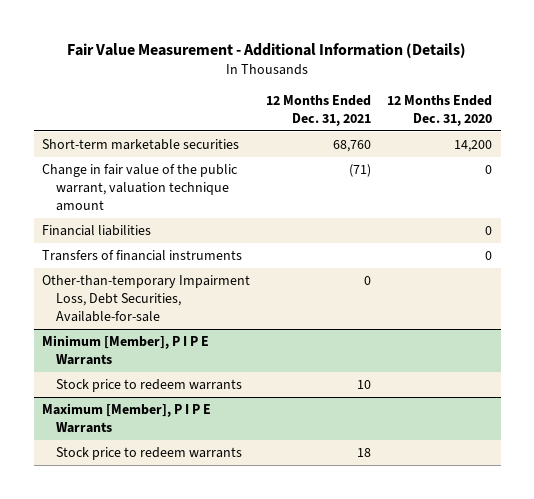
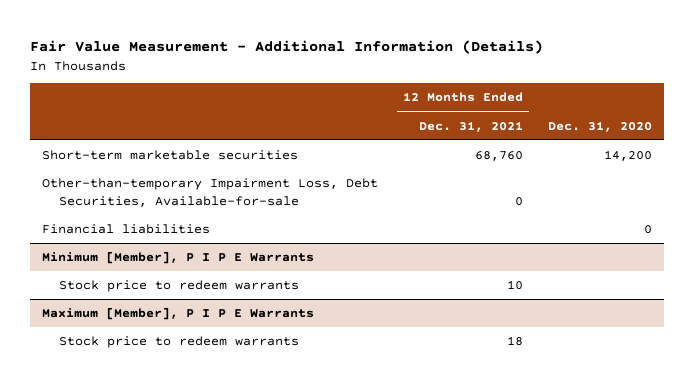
[387,95,493,127] 12 Months Ended Dec. 31, 2020 -> none
none -> [548,120,653,132] Dec. 31, 2020
[41,164,238,212] Change in fair value of the public warrant, valuation technique amount -> none
[41,250,242,262] Transfers of financial instruments -> none
[41,225,151,237] Financial liabilities -> [42,224,211,235] Financial liabilities

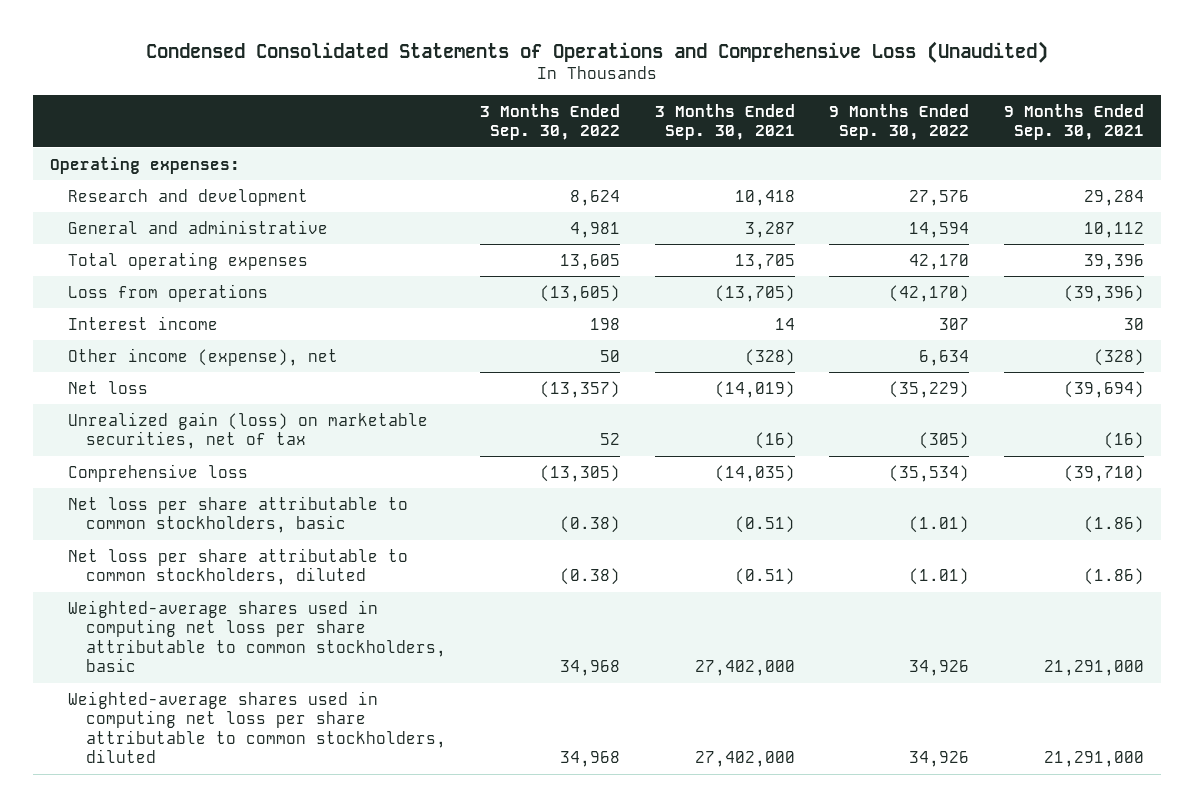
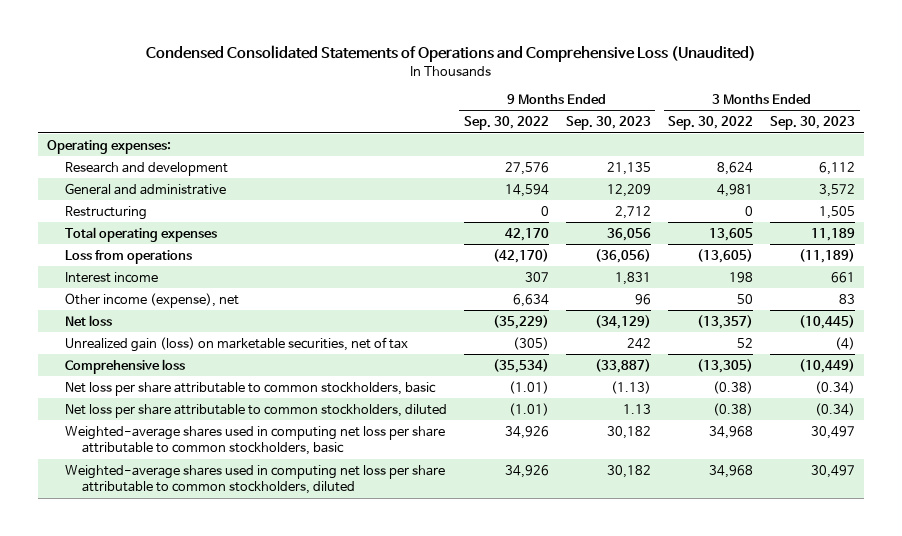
[654,103,795,141] 3 Months Ended Sep. 30, 2021 -> none
[1003,103,1144,141] 9 Months Ended Sep. 30, 2021 -> none
none -> [565,116,651,131] Sep. 30, 2023
none -> [770,116,856,131] Sep. 30, 2023
none -> [64,205,147,220] Restructuring

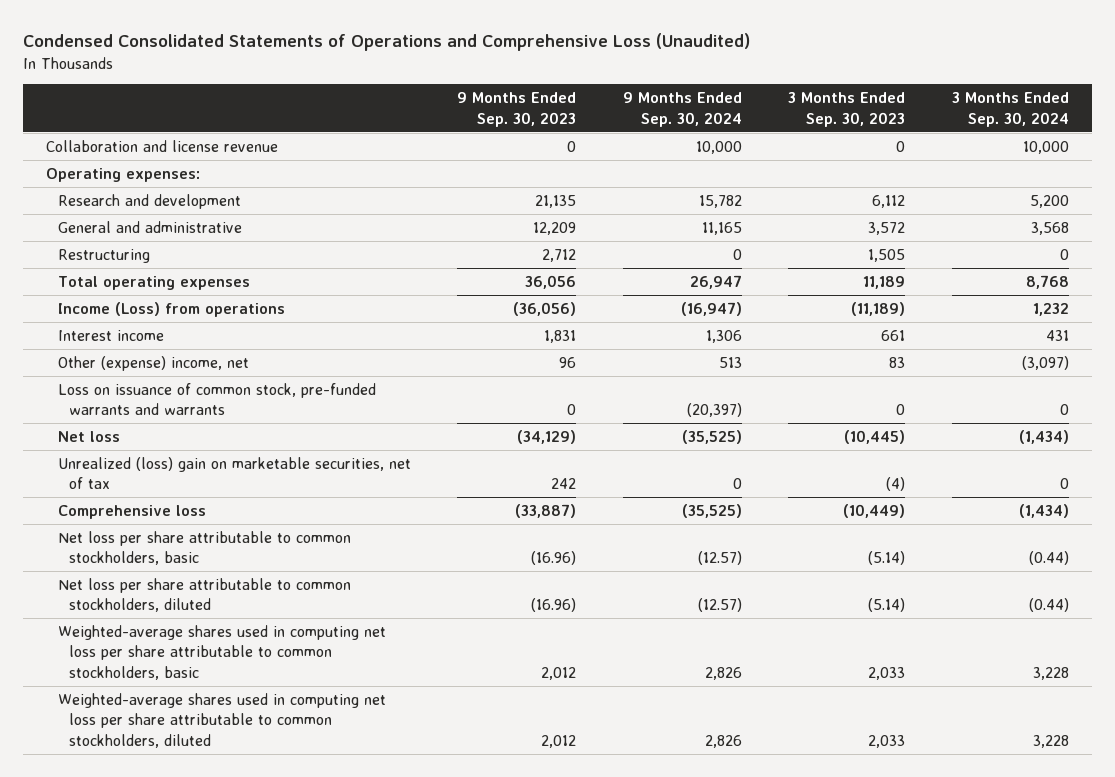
[463,116,549,131] Sep. 30, 2022 -> none
[668,116,754,131] Sep. 30, 2022 -> none
none -> [622,92,742,127] 9 Months Ended Sep. 30, 2024
none -> [951,92,1069,127] 3 Months Ended Sep. 30, 2024
none -> [46,139,279,152] Collaboration and license revenue
[64,249,192,264] Loss from operations -> [57,301,285,317] Income (Loss) from operations
[64,292,239,308] Other income (expense), net -> [57,355,249,371] Other (expense) income, net
none -> [57,382,376,416] Loss on issuance of common stock, pre-funded warrants and warrants
[64,336,408,352] Unrealized gain (loss) on marketable securities, net of tax -> [57,456,411,490] Unrealized (loss) gain on marketable securities, net of tax
[610,380,651,394] (1.13) -> [531,551,577,566] (16.96)
[815,380,856,394] (0.34) -> [868,551,906,566] (5.14)
[622,403,651,414] 1.13 -> [531,598,577,613] (16.96)
[815,402,856,416] (0.34) -> [868,598,906,613] (5.14)
[606,425,651,439] 30,182 -> [541,666,577,680] 2,012
[811,425,856,439] 30,497 -> [868,666,906,680] 2,033
[606,464,651,478] 30,182 -> [541,734,577,748] 2,012
[811,464,856,478] 30,497 -> [868,734,906,748] 2,033

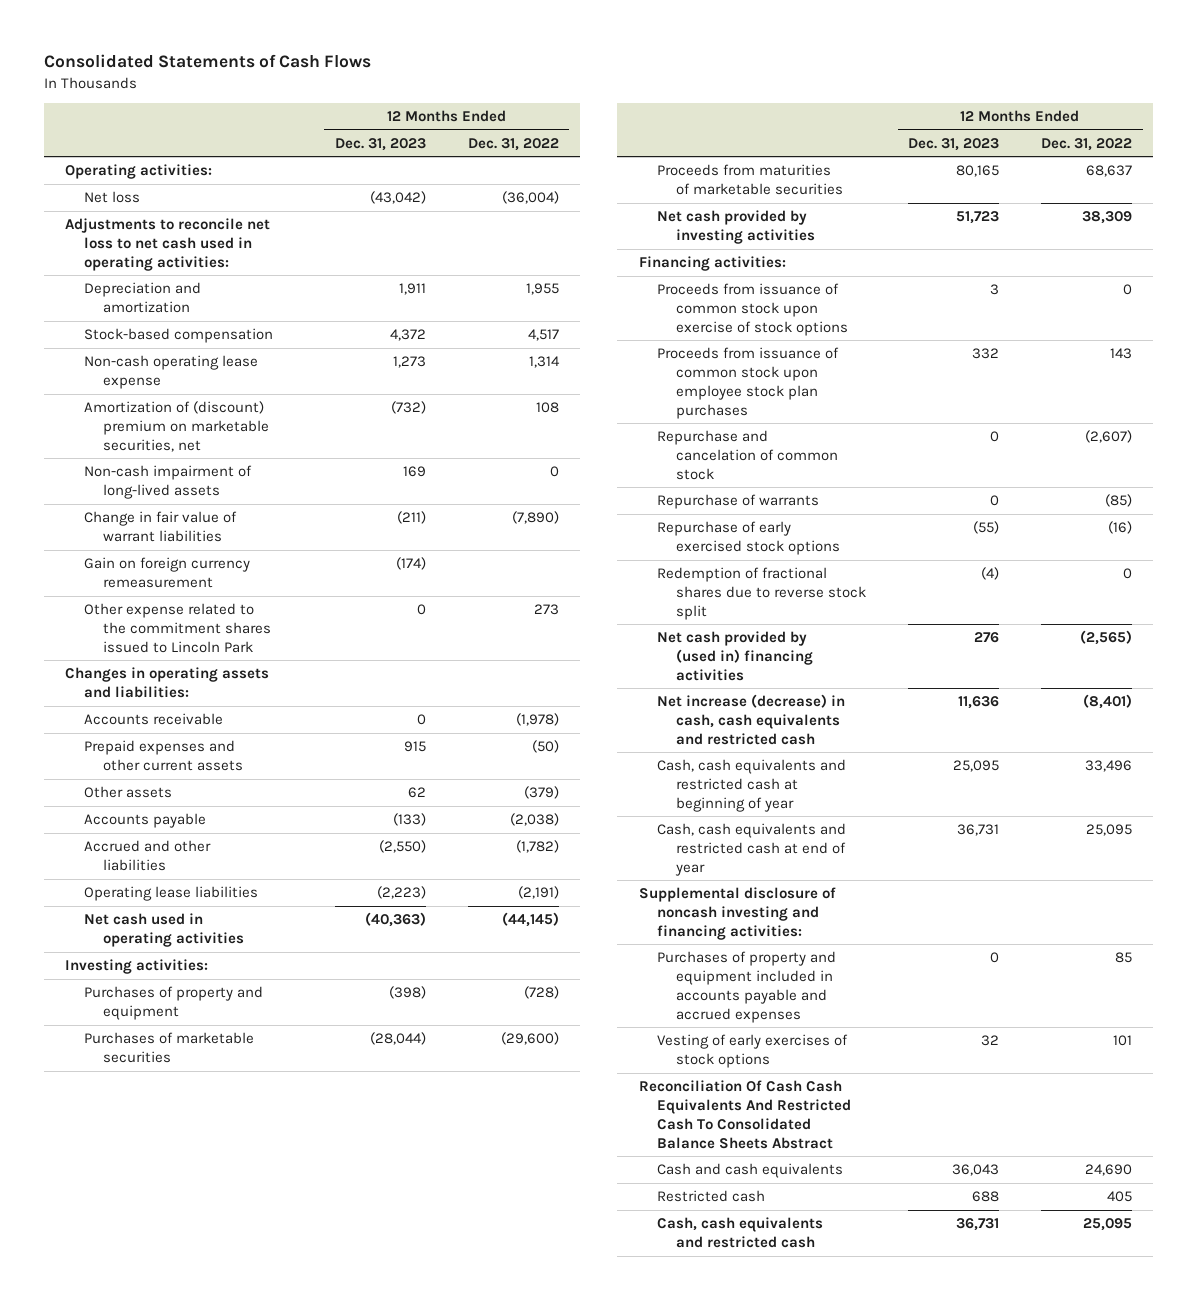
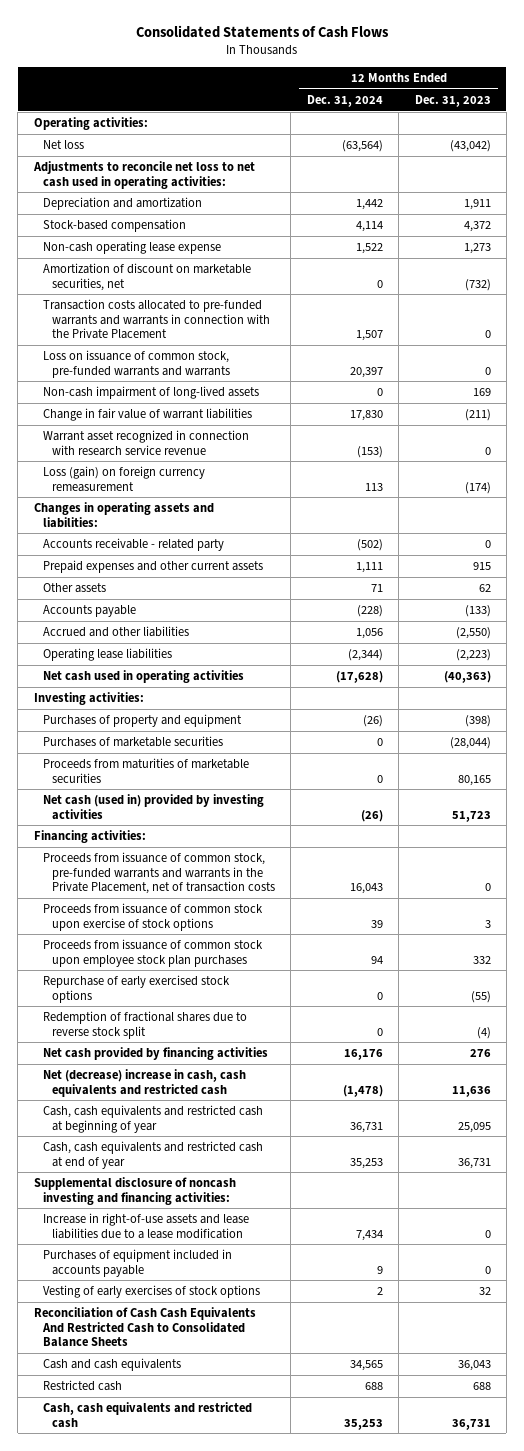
[467,137,559,151] Dec. 31, 2022 -> none
none -> [306,94,383,107] Dec. 31, 2024
[83,401,269,452] Amortization of (discount) premium on marketable securities, net -> [42,263,251,291] Amortization of discount on marketable securities, net
none -> [42,299,270,340] Transaction costs allocated to pre-funded warrants and warrants in connection with the Private Placement
none -> [42,350,230,378] Loss on issuance of common stock, pre-funded warrants and warrants
[83,603,271,653] Other expense related to the commitment shares issued to Lincoln Park -> none
none -> [42,430,249,456] Warrant asset recognized in connection with research service revenue
[83,557,250,588] Gain on foreign currency remeasurement -> [42,466,205,492] Loss (gain) on foreign currency remeasurement
[83,713,223,726] Accounts receivable -> [42,538,224,552] Accounts receivable - related party
[657,210,816,244] Net cash provided by investing activities -> [42,794,264,820] Net cash (used in) provided by investing activities
none -> [42,852,275,895] Proceeds from issuance of common stock, pre-funded warrants and warrants in the Private Placement, net of transaction costs
[657,430,839,480] Repurchase and cancelation of common stock -> none
[657,494,820,510] Repurchase of warrants -> none
[657,631,814,681] Net cash provided by (used in) financing activities -> [42,1047,268,1061] Net cash provided by financing activities
[657,694,846,745] Net increase (decrease) in cash, cash equivalents and restricted cash -> [42,1069,246,1097] Net (decrease) increase in cash, cash equivalents and restricted cash
none -> [42,1213,249,1239] Increase in right-of-use assets and lease liabilities due to a lease modification
[657,951,837,1023] Purchases of property and equipment included in accounts payable and accrued expenses -> [42,1249,232,1277] Purchases of equipment included in accounts payable
[638,1080,852,1149] Reconciliation Of Cash Cash Equivalents And Restricted Cash To Consolidated Balance Sheets Abstract -> [33,1307,256,1348] Reconciliation of Cash Cash Equivalents And Restricted Cash to Consolidated Balance Sheets

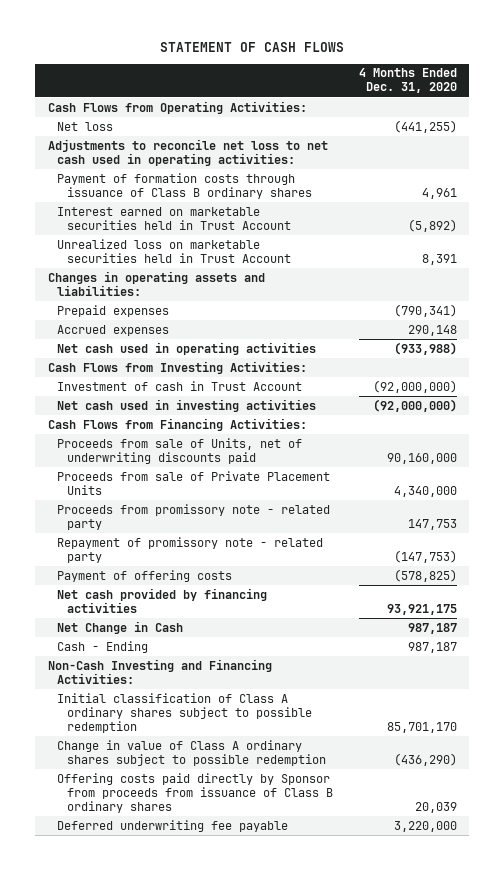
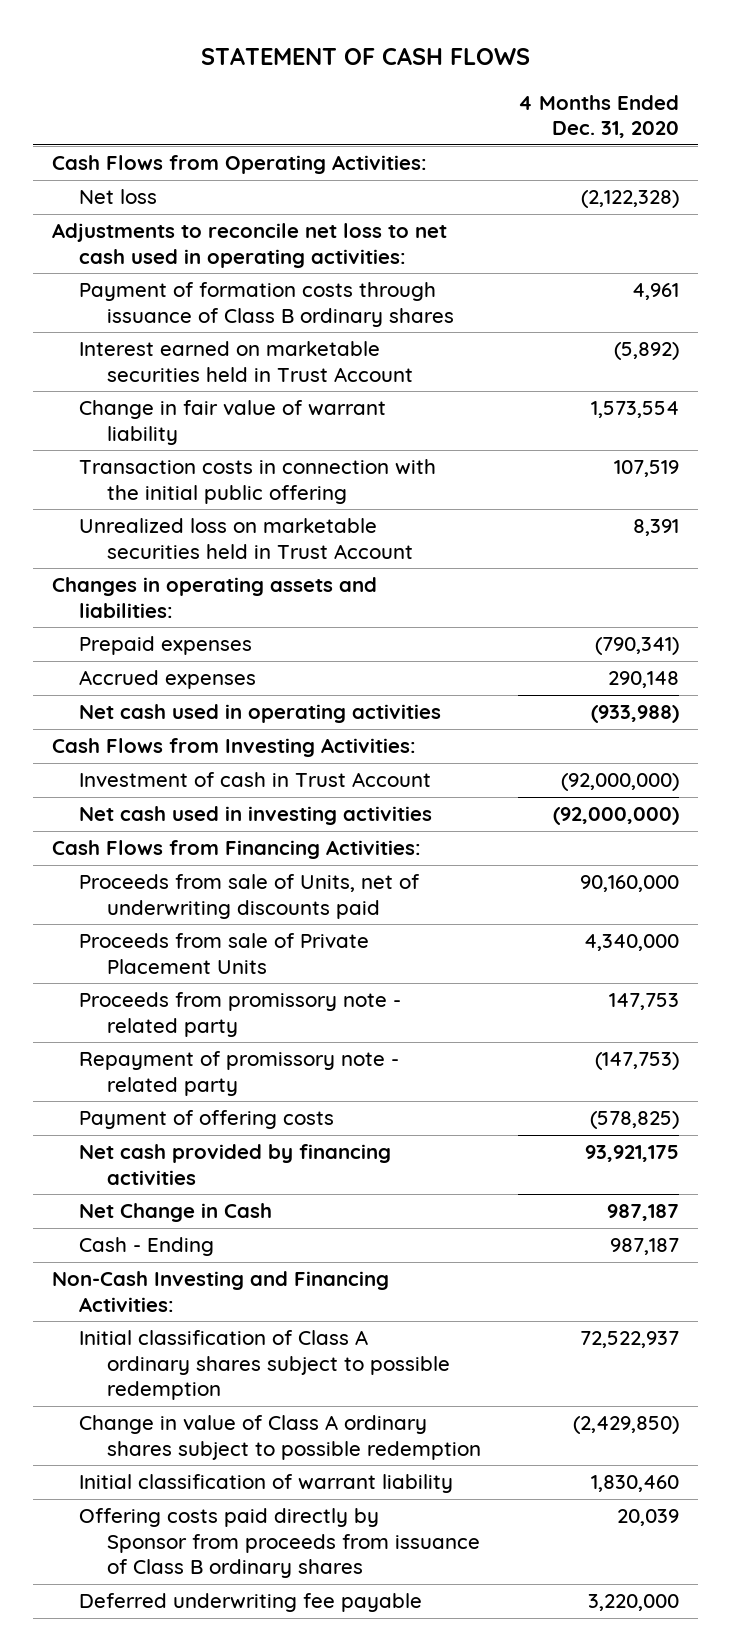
[393,119,457,133] (441,255) -> [581,190,680,209] (2,122,328)
none -> [79,400,387,445] Change in fair value of warrant liability
none -> [79,459,437,504] Transaction costs in connection with the initial public offering
[386,721,457,733] 85,701,170 -> [580,1331,680,1349] 72,522,937
[393,752,457,766] (436,290) -> [573,1416,680,1435] (2,429,850)
none -> [79,1474,454,1494] Initial classification of warrant liability

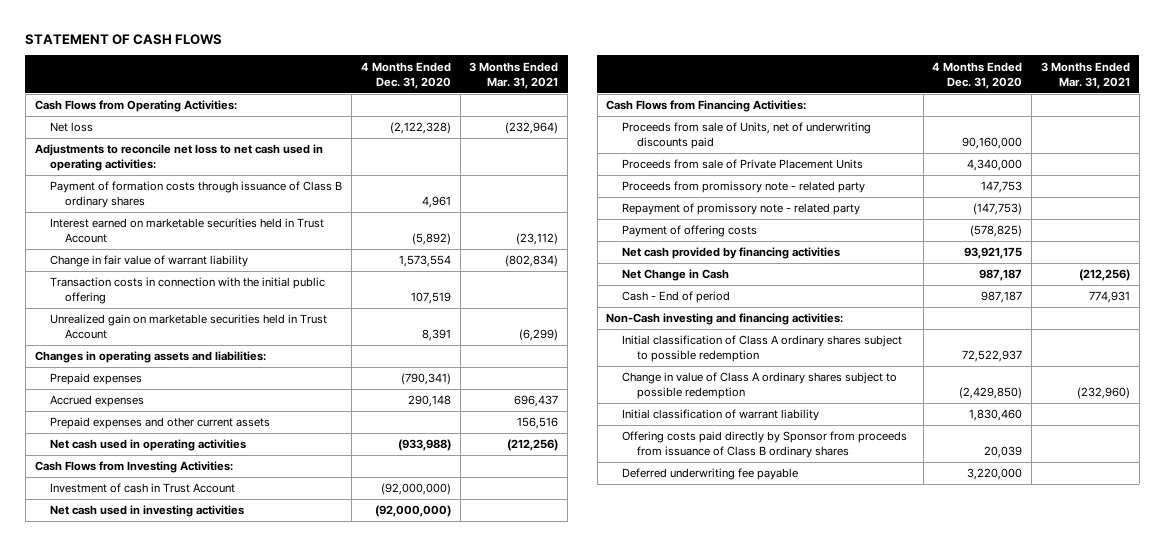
none -> [469,61,559,89] 3 Months Ended Mar. 31, 2021
[79,518,413,559] Unrealized loss on marketable securities held in Trust Account -> [50,314,328,340] Unrealized gain on marketable securities held in Trust Account
none -> [50,417,271,430] Prepaid expenses and other current assets
[79,1237,215,1257] Cash - Ending -> [621,291,730,304] Cash - End of period
[51,1271,389,1312] Non-Cash Investing and Financing Activities: -> [606,313,844,326] Non-Cash investing and financing activities:

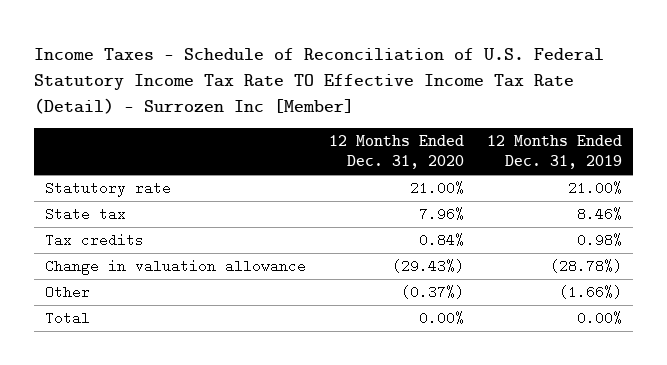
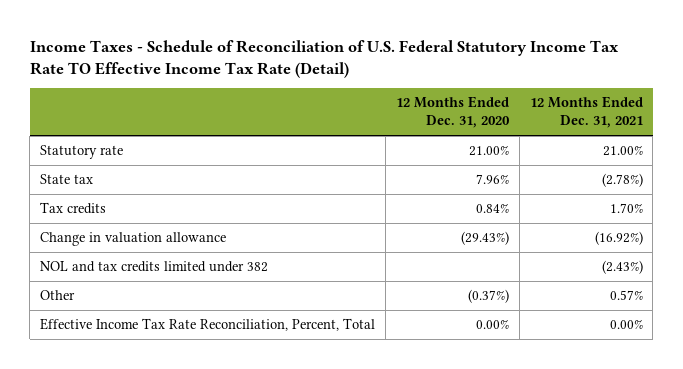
[33,47,604,114] Income Taxes - Schedule of Reconciliation of U.S. Federal Statutory Income Tax Rate TO Effective Income Tax Rate (Detail) - Surrozen Inc [Member] -> [29,39,619,78] Income Taxes - Schedule of Reconciliation of U.S. Federal Statutory Income Tax Rate TO Effective Income Tax Rate (Detail)
[487,135,623,170] 12 Months Ended Dec. 31, 2019 -> none
none -> [529,96,643,129] 12 Months Ended Dec. 31, 2021
none -> [40,261,269,273] NOL and tax credits limited under 382
[45,310,91,325] Total -> [40,318,376,332] Effective Income Tax Rate Reconciliation, Percent, Total

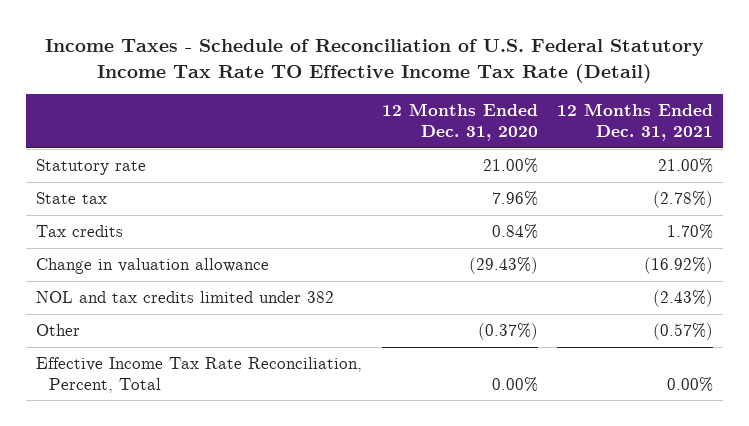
[609,290,643,301] 0.57% -> [653,323,714,341] (0.57%)

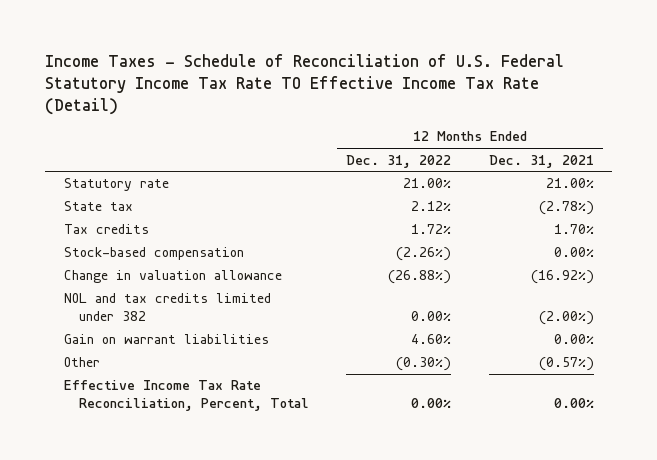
[381,103,538,142] 12 Months Ended Dec. 31, 2020 -> none
none -> [346,154,452,168] Dec. 31, 2022
none -> [63,247,244,261] Stock-based compensation
[653,290,714,308] (2.43%) -> [538,311,594,326] (2.00%)
none -> [63,334,269,345] Gain on warrant liabilities

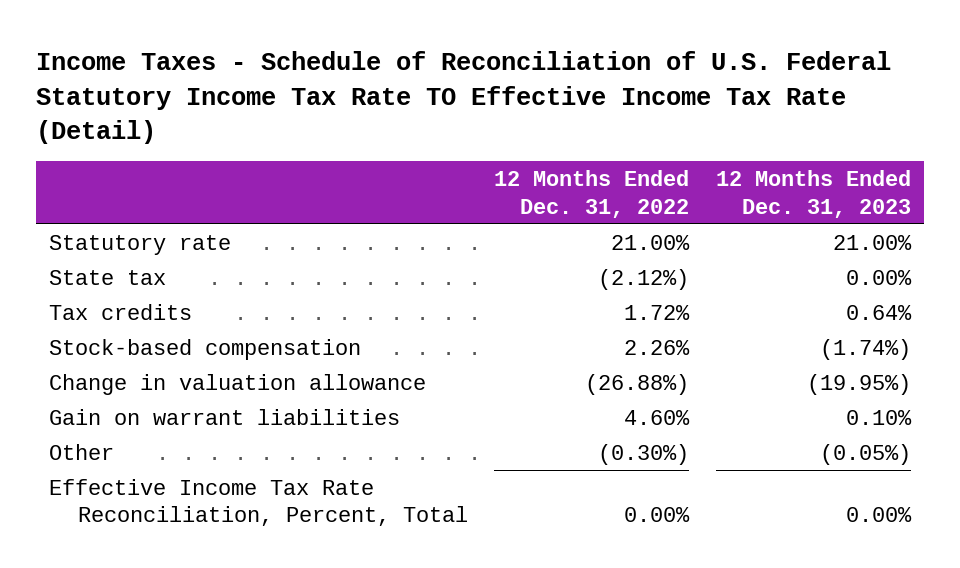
[488,154,594,168] Dec. 31, 2021 -> none
none -> [716,170,912,218] 12 Months Ended Dec. 31, 2023
[411,201,452,212] 2.12% -> [598,268,690,290] (2.12%)
[396,247,452,262] (2.26%) -> [624,339,691,355] 2.26%
[63,293,271,322] NOL and tax credits limited under 382 -> none

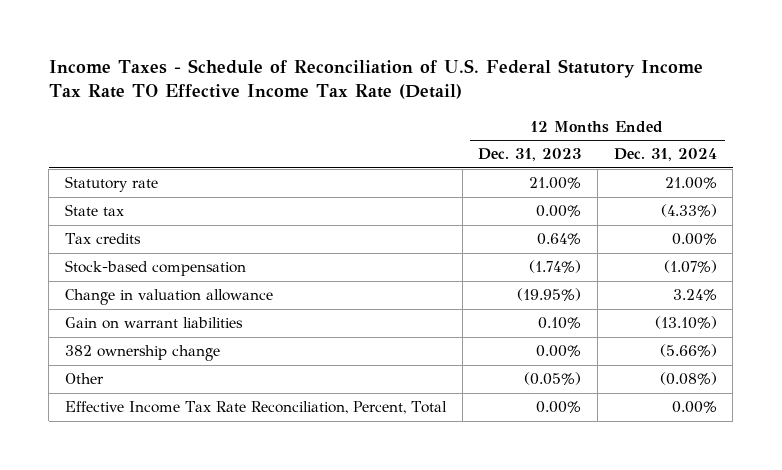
[494,170,690,218] 12 Months Ended Dec. 31, 2022 -> none
none -> [613,148,717,162] Dec. 31, 2024
none -> [64,345,220,362] 382 ownership change

